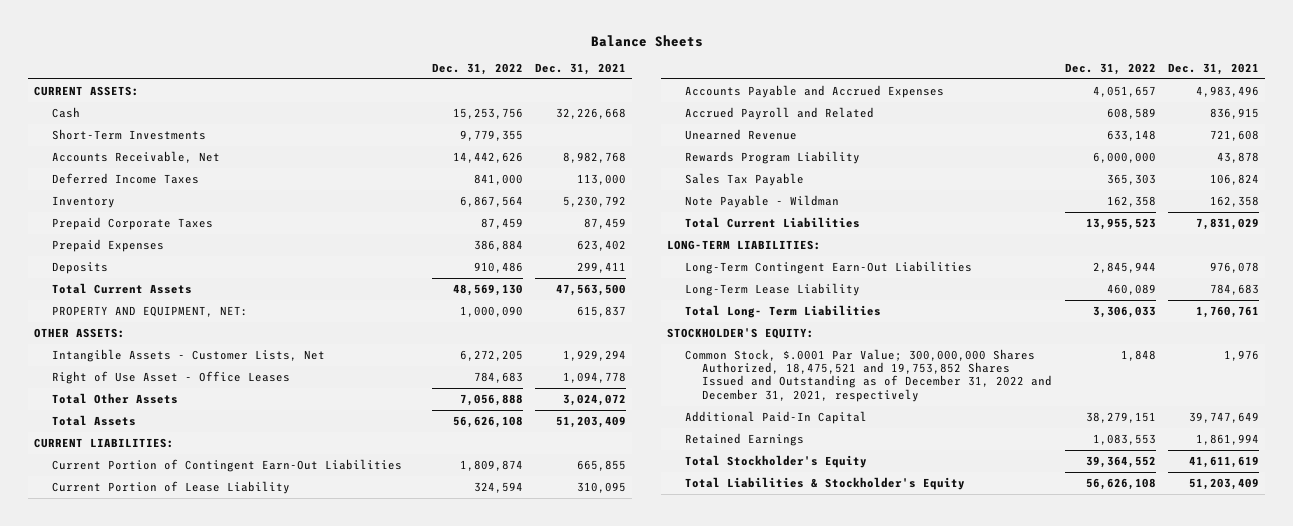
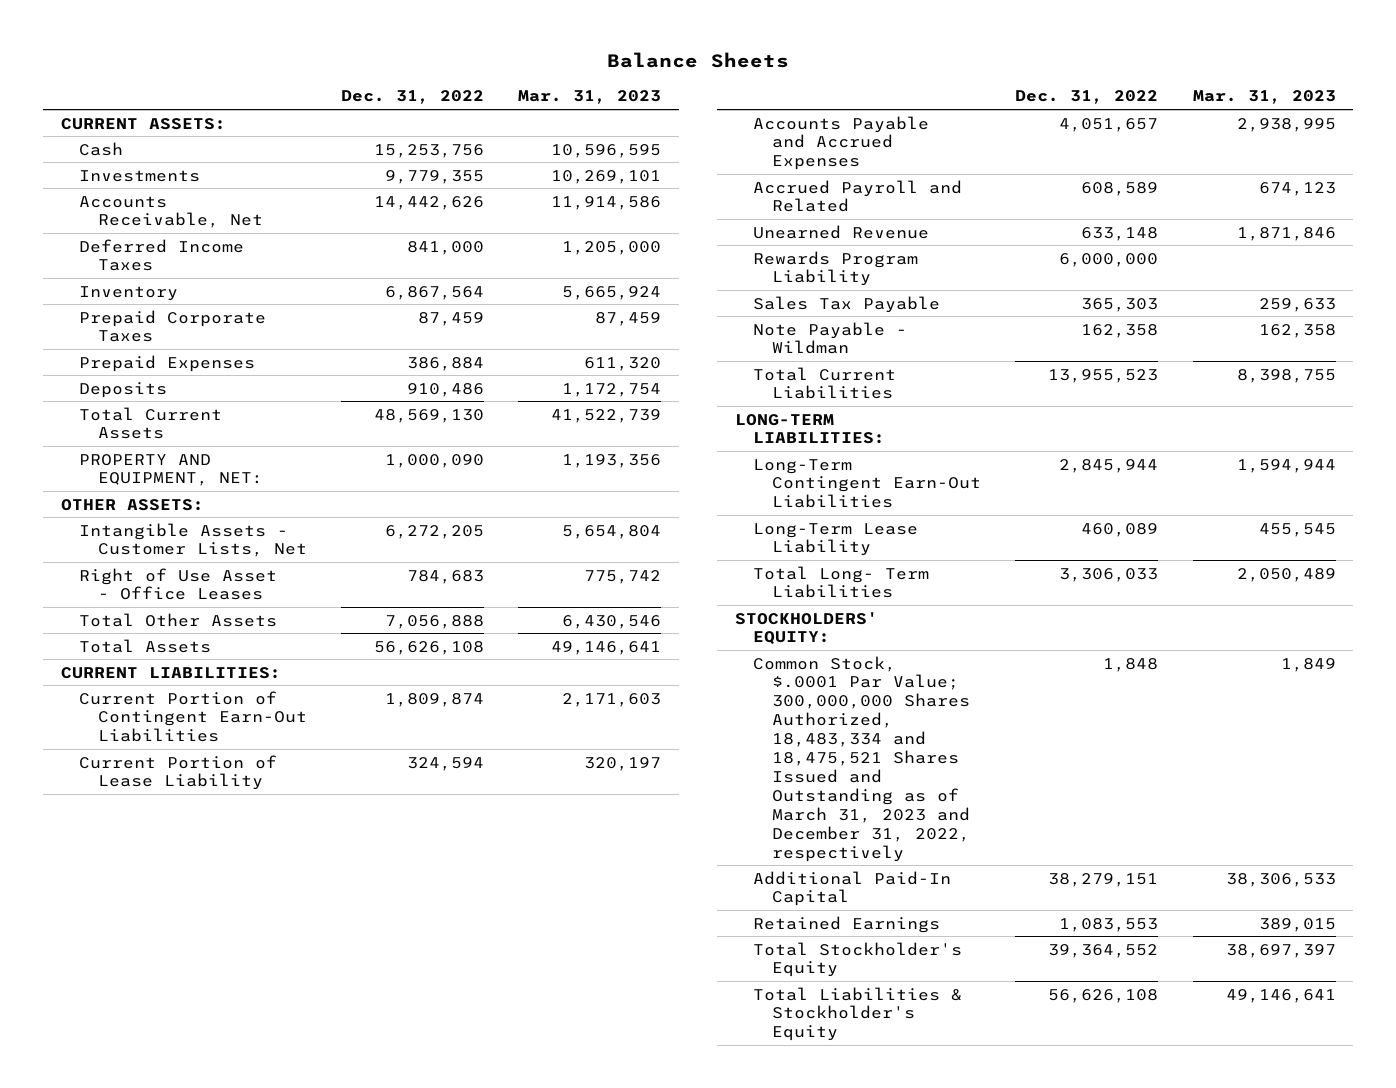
[534,63,626,76] Dec. 31, 2021 -> none
none -> [518,90,662,105] Mar. 31, 2023
[51,128,206,140] Short-Term Investments -> [79,169,201,182] Investments
[667,327,815,339] STOCKHOLDER'S EQUITY: -> [734,611,878,646] STOCKHOLDERS' EQUITY:
[684,348,1053,402] Common Stock, $.0001 Par Value; 300,000,000 Shares Authorized, 18,475,521 and 19,753,852 Shares Issued and Outstanding as of December 31, 2022 and December 31, 2021, respectively -> [753,655,970,862] Common Stock, $.0001 Par Value; 300,000,000 Shares Authorized, 18,483,334 and 18,475,521 Shares Issued and Outstanding as of March 31, 2023 and December 31, 2022, respectively

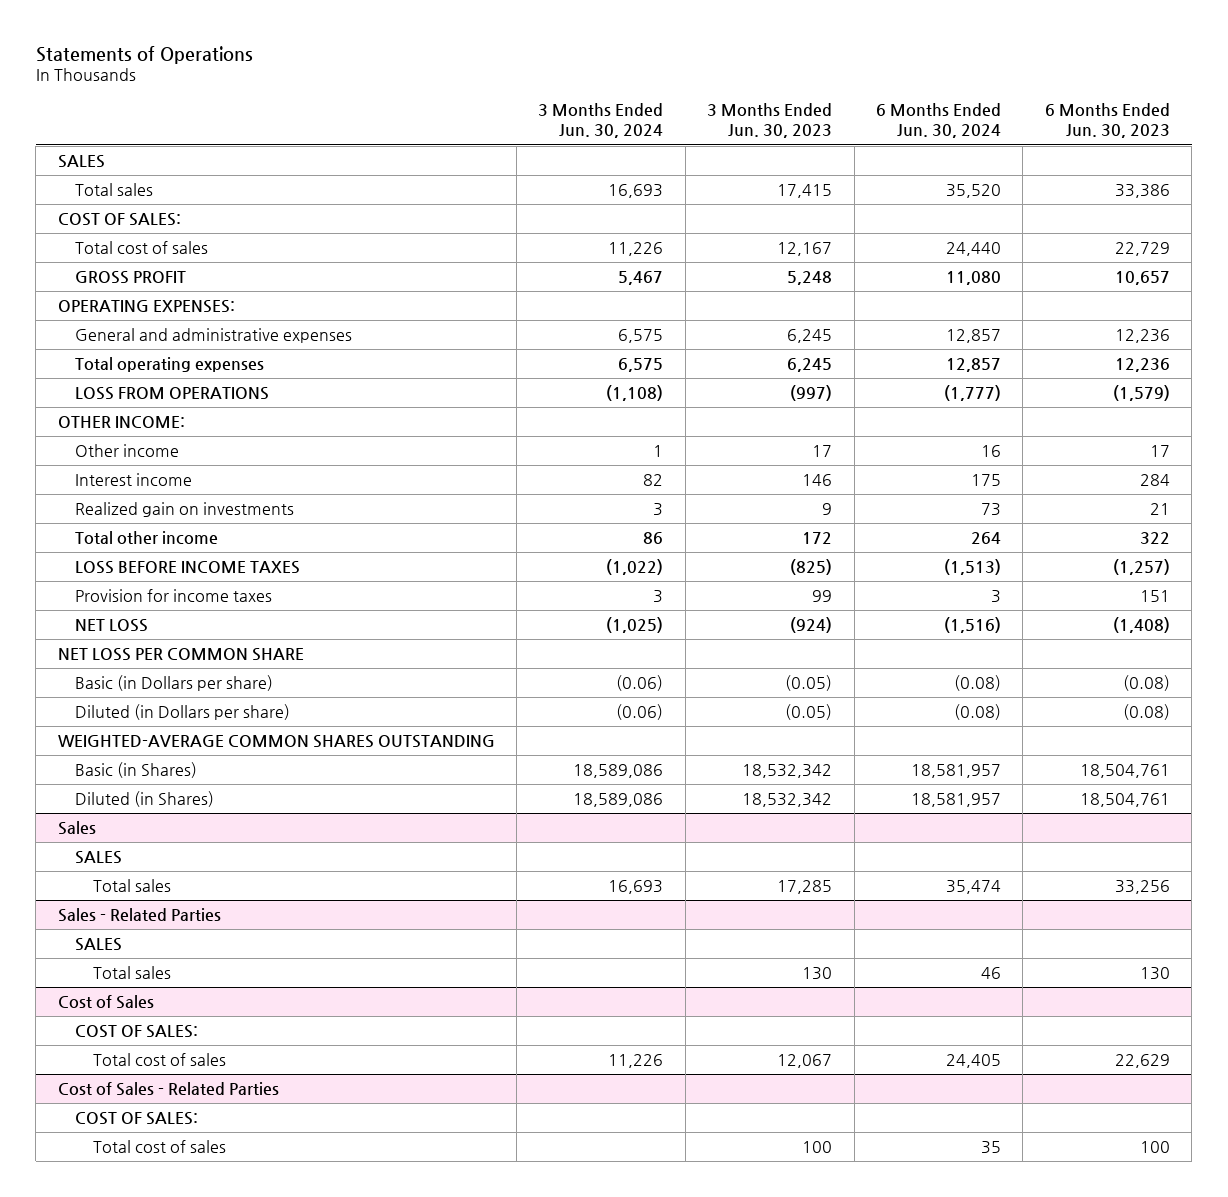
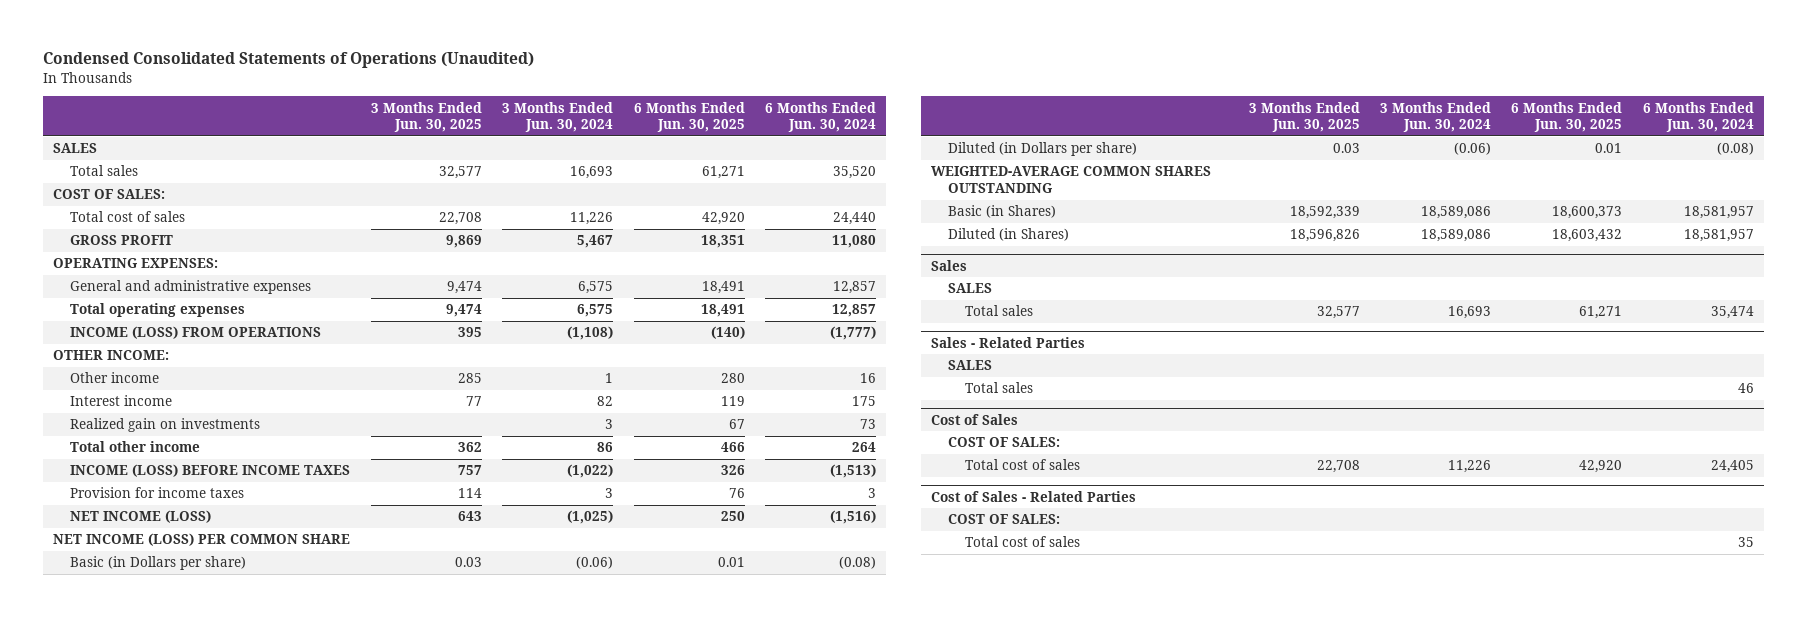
[35,45,253,64] Statements of Operations -> [42,52,534,69] Condensed Consolidated Statements of Operations (Unaudited)
[707,103,833,139] 3 Months Ended Jun. 30, 2023 -> none
[1044,103,1170,139] 6 Months Ended Jun. 30, 2023 -> none
none -> [370,101,482,133] 3 Months Ended Jun. 30, 2025
none -> [633,101,745,133] 6 Months Ended Jun. 30, 2025
[75,387,270,401] LOSS FROM OPERATIONS -> [70,326,322,340] INCOME (LOSS) FROM OPERATIONS
[75,561,301,575] LOSS BEFORE INCOME TAXES -> [70,464,351,478] INCOME (LOSS) BEFORE INCOME TAXES
[75,619,149,633] NET LOSS -> [70,510,212,524] NET INCOME (LOSS)
[57,648,304,662] NET LOSS PER COMMON SHARE -> [53,533,351,547] NET INCOME (LOSS) PER COMMON SHARE

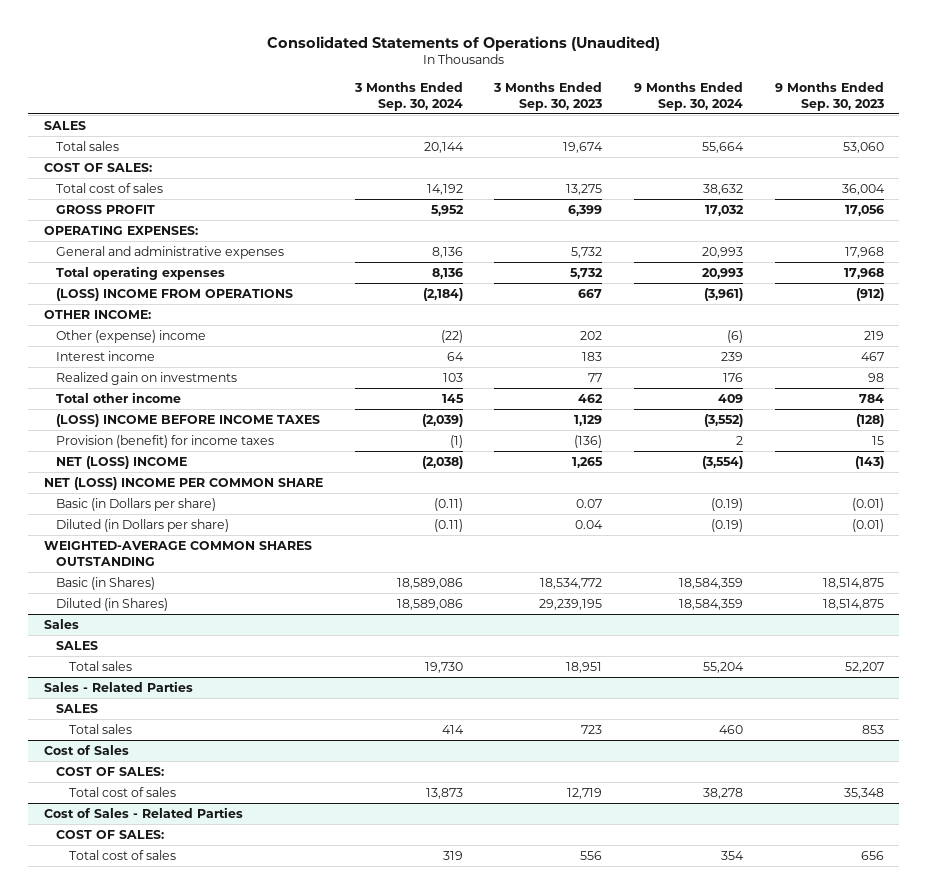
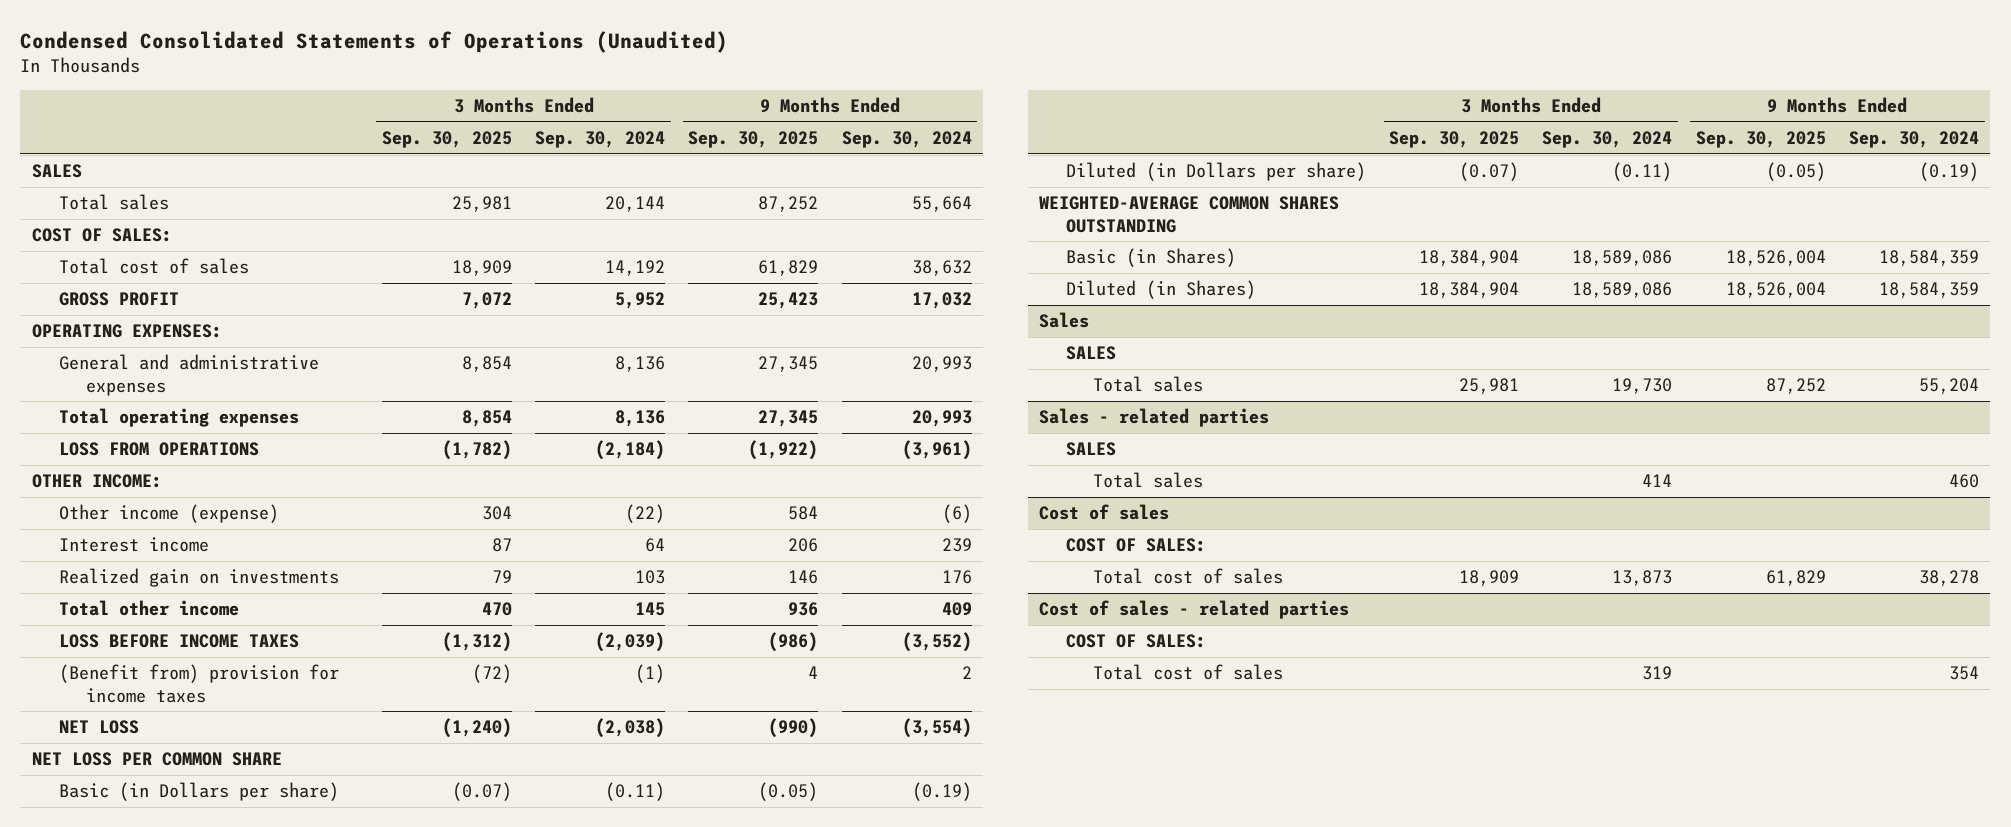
[266,35,660,51] Consolidated Statements of Operations (Unaudited) -> [20,30,729,53] Condensed Consolidated Statements of Operations (Unaudited)
[493,81,603,111] 3 Months Ended Sep. 30, 2023 -> none
[774,81,884,111] 9 Months Ended Sep. 30, 2023 -> none
none -> [382,130,513,148] Sep. 30, 2025
none -> [688,130,819,148] Sep. 30, 2025
[56,287,294,301] (LOSS) INCOME FROM OPERATIONS -> [58,442,259,457] LOSS FROM OPERATIONS
[56,329,207,343] Other (expense) income -> [58,504,279,524] Other income (expense)
[56,413,321,427] (LOSS) INCOME BEFORE INCOME TAXES -> [58,634,299,649] LOSS BEFORE INCOME TAXES
[56,434,275,448] Provision (benefit) for income taxes -> [58,664,339,703] (Benefit from) provision for income taxes
[56,455,188,469] NET (LOSS) INCOME -> [58,720,139,735] NET LOSS
[44,476,324,490] NET (LOSS) INCOME PER COMMON SHARE -> [31,752,282,767] NET LOSS PER COMMON SHARE
[44,680,194,692] Sales - Related Parties -> [1039,408,1270,428] Sales - related parties
[44,744,130,755] Cost of Sales -> [1039,504,1170,521] Cost of sales
[44,806,244,818] Cost of Sales - Related Parties -> [1039,600,1350,620] Cost of sales - related parties

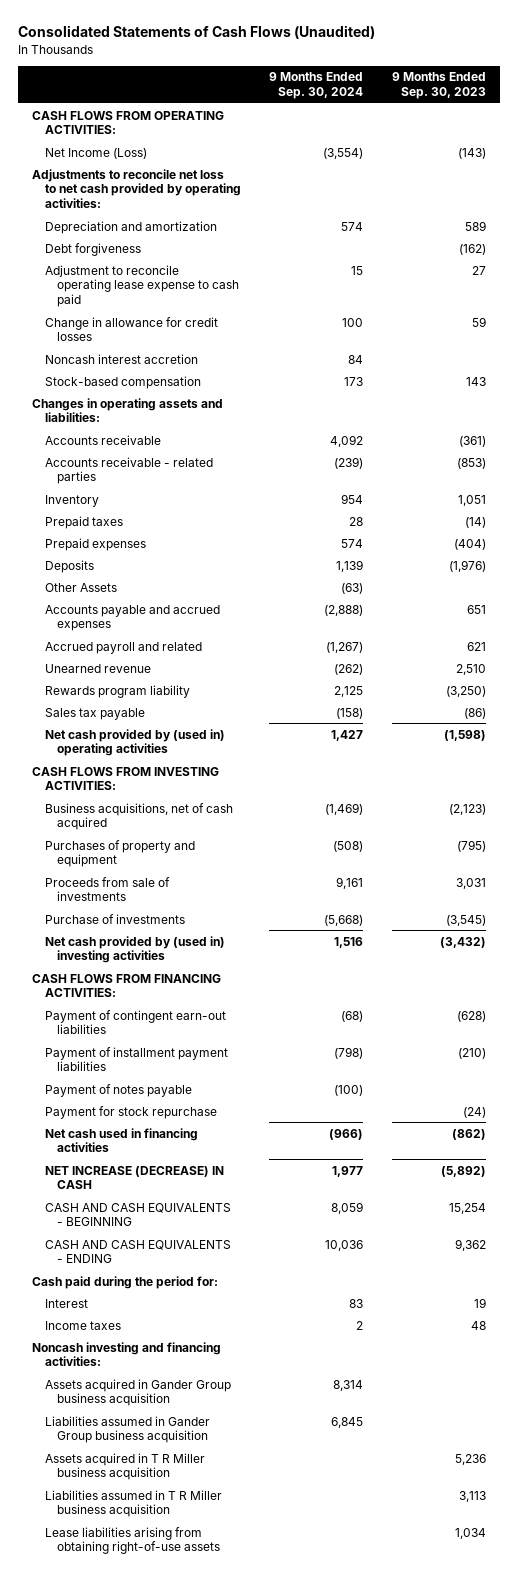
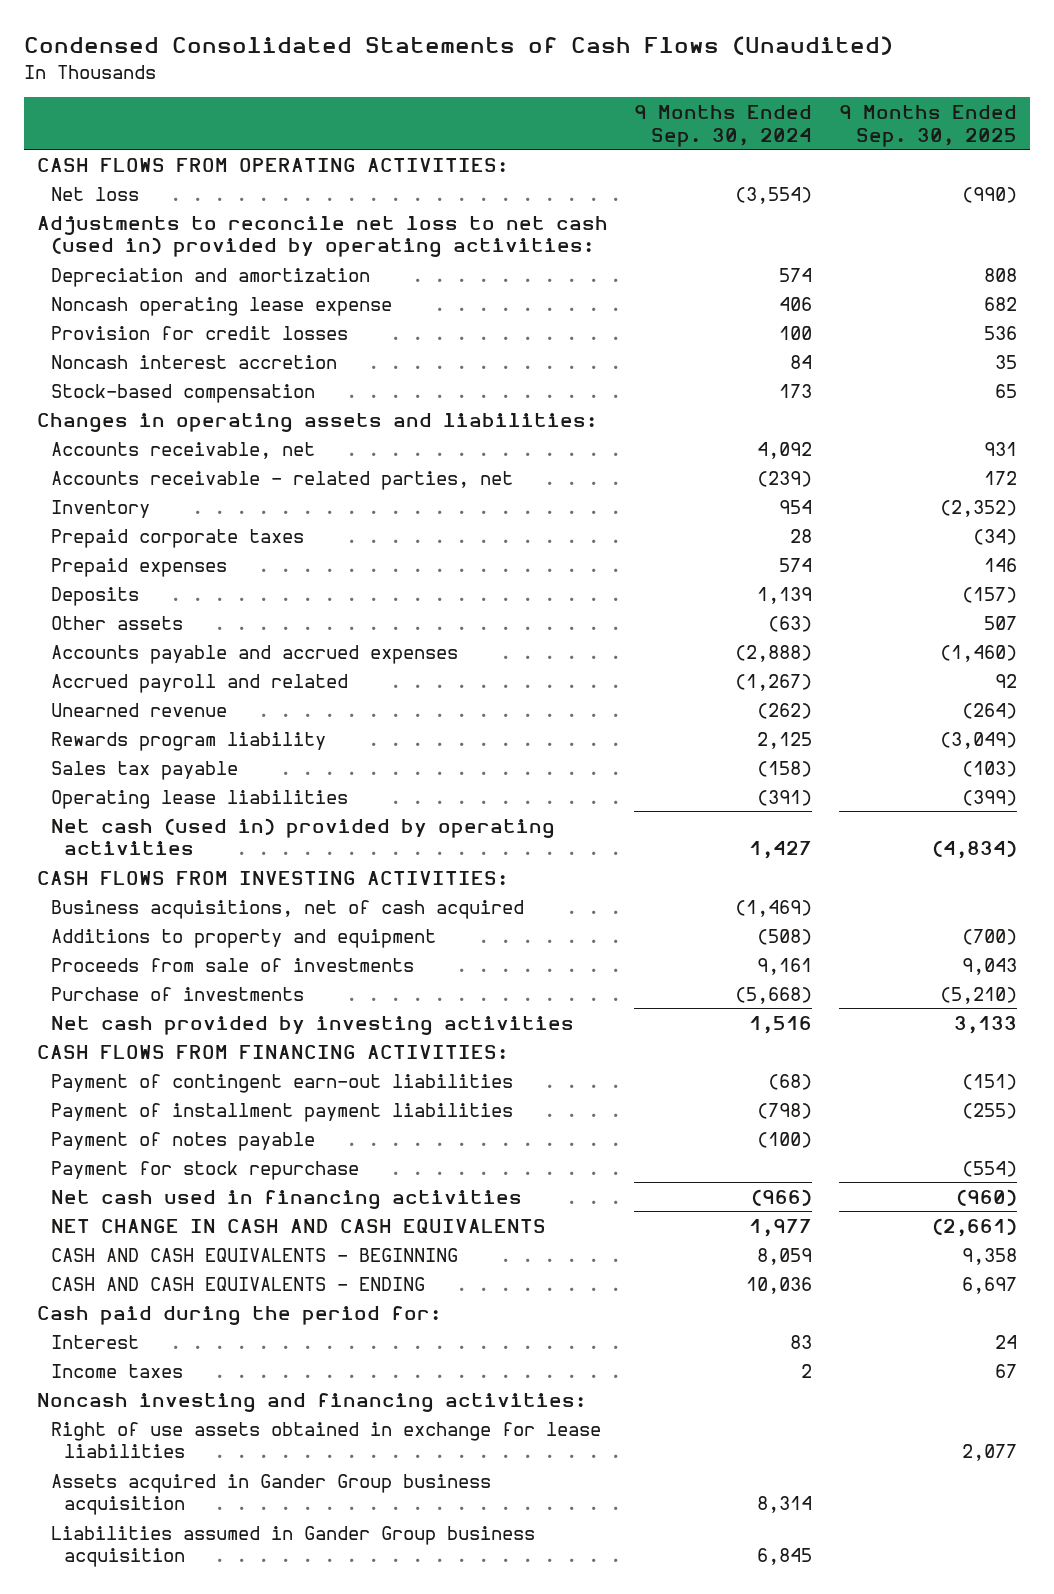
[18,25,376,40] Consolidated Statements of Cash Flows (Unaudited) -> [24,36,894,56] Condensed Consolidated Statements of Cash Flows (Unaudited)
[391,72,486,100] 9 Months Ended Sep. 30, 2023 -> none
none -> [838,105,1017,147] 9 Months Ended Sep. 30, 2025
[44,147,147,159] Net Income (Loss) -> [50,186,139,201] Net loss
[32,168,241,209] Adjustments to reconcile net loss to net cash provided by operating activities: -> [37,215,609,258] Adjustments to reconcile net loss to net cash (used in) provided by operating activities:
[44,242,141,256] Debt forgiveness -> none
[44,264,240,308] Adjustment to reconcile operating lease expense to cash paid -> [50,296,392,316] Noncash operating lease expense
[351,265,364,275] 15 -> [779,296,813,311] 406
[44,316,218,342] Change in allowance for credit losses -> [50,325,348,340] Provision for credit losses
[44,434,161,445] Accounts receivable -> [50,441,315,459] Accounts receivable, net
[44,456,213,485] Accounts receivable - related parties -> [50,470,513,490] Accounts receivable - related parties, net
[44,515,123,529] Prepaid taxes -> [50,528,304,548] Prepaid corporate taxes
[44,582,117,592] Other Assets -> [50,615,183,630] Other assets
none -> [50,789,348,809] Operating lease liabilities
[44,728,225,757] Net cash provided by (used in) operating activities -> [50,817,555,856] Net cash (used in) provided by operating activities
[44,839,195,868] Purchases of property and equipment -> [50,928,436,948] Additions to property and equipment
[44,935,225,964] Net cash provided by (used in) investing activities -> [50,1015,574,1035] Net cash provided by investing activities
[44,1165,224,1190] NET INCREASE (DECREASE) IN CASH -> [50,1218,546,1233] NET CHANGE IN CASH AND CASH EQUIVALENTS
none -> [50,1421,601,1459] Right of use assets obtained in exchange for lease liabilities
[44,1452,205,1481] Assets acquired in T R Miller business acquisition -> none
[44,1489,222,1518] Liabilities assumed in T R Miller business acquisition -> none
[44,1526,221,1555] Lease liabilities arising from obtaining right-of-use assets -> none

